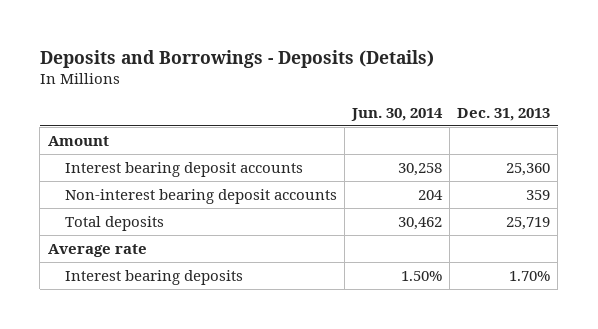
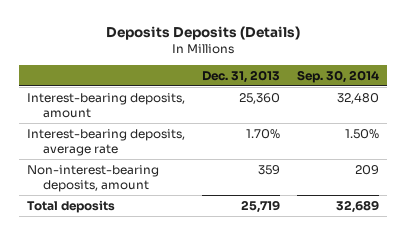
[39,49,434,68] Deposits and Borrowings - Deposits (Details) -> [106,26,301,41] Deposits Deposits (Details)
[350,108,443,122] Jun. 30, 2014 -> none
none -> [297,69,380,83] Sep. 30, 2014
[47,135,109,146] Amount -> none
[64,161,303,177] Interest bearing deposit accounts -> [27,92,186,118] Interest-bearing deposits, amount
none -> [27,128,186,156] Interest-bearing deposits, average rate
[64,188,337,204] Non-interest bearing deposit accounts -> [27,164,160,192] Non-interest-bearing deposits, amount
[47,243,147,257] Average rate -> none
[64,269,243,285] Interest bearing deposits -> none

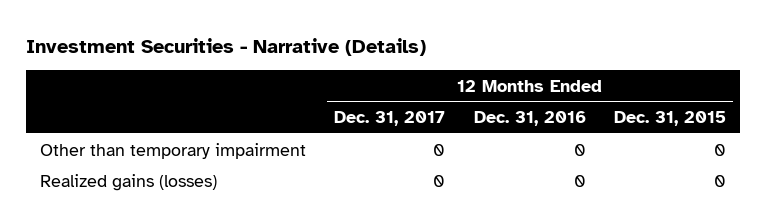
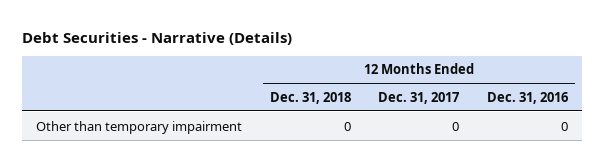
[25,37,426,56] Investment Securities - Narrative (Details) -> [22,31,293,45] Debt Securities - Narrative (Details)
[614,111,727,127] Dec. 31, 2015 -> none
none -> [269,91,351,104] Dec. 31, 2018
[39,173,217,191] Realized gains (losses) -> none

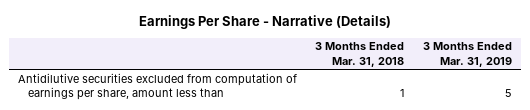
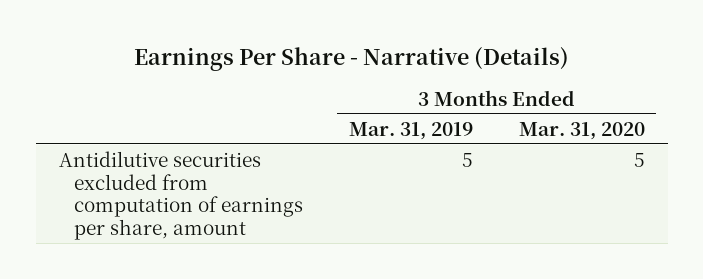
[315,42,405,67] 3 Months Ended Mar. 31, 2018 -> none
none -> [518,121,645,140] Mar. 31, 2020
[18,72,298,100] Antidilutive securities excluded from computation of earnings per share, amount less than -> [58,150,303,241] Antidilutive securities excluded from computation of earnings per share, amount

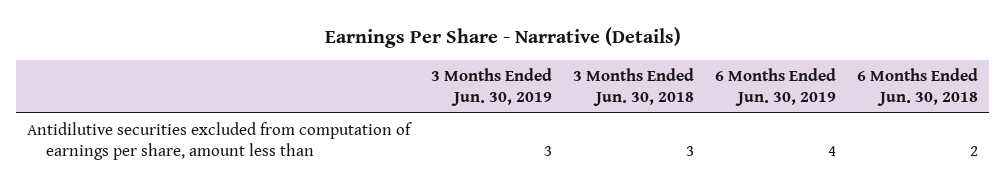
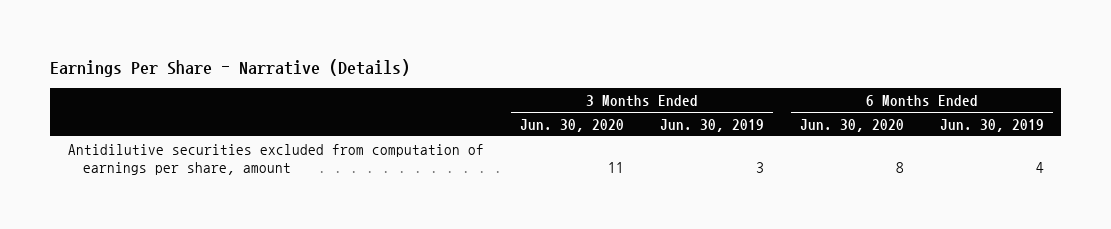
[573,68,695,107] 3 Months Ended Jun. 30, 2018 -> none
[857,68,979,107] 6 Months Ended Jun. 30, 2018 -> none
none -> [519,118,624,132] Jun. 30, 2020
none -> [799,118,904,132] Jun. 30, 2020
[26,122,412,161] Antidilutive securities excluded from computation of earnings per share, amount less than -> [67,143,484,175] Antidilutive securities excluded from computation of earnings per share, amount

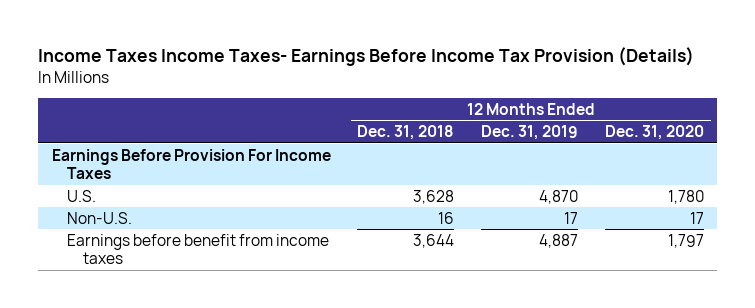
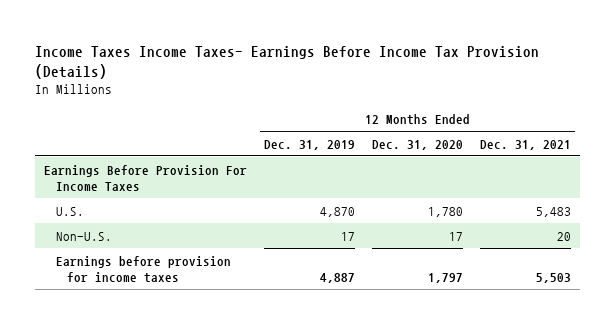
[357,125,455,141] Dec. 31, 2018 -> none
none -> [480,139,572,150] Dec. 31, 2021
[67,233,330,265] Earnings before benefit from income taxes -> [55,255,231,284] Earnings before provision for income taxes

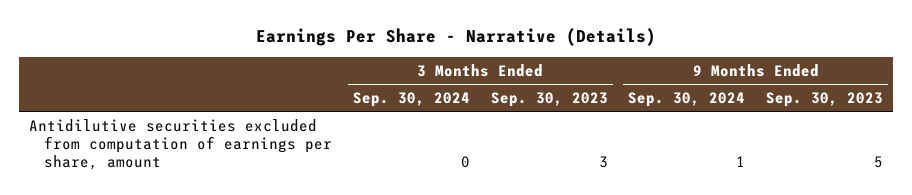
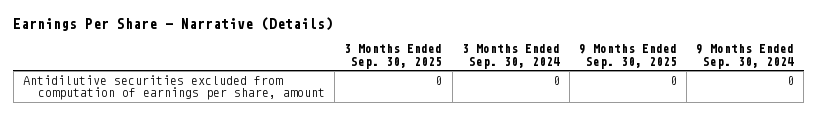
[490,91,608,107] Sep. 30, 2023 -> none
[766,91,884,107] Sep. 30, 2023 -> none
none -> [344,44,443,69] 3 Months Ended Sep. 30, 2025
none -> [578,44,677,69] 9 Months Ended Sep. 30, 2025
[736,156,746,168] 1 -> [787,76,795,86] 0

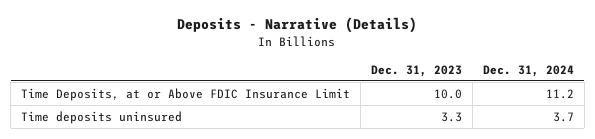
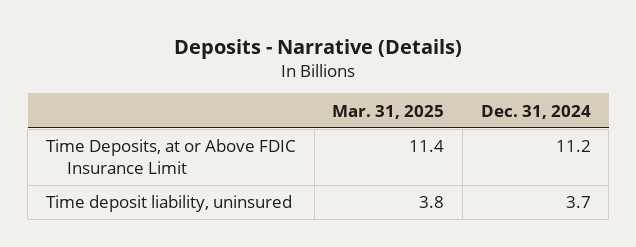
[370,64,462,77] Dec. 31, 2023 -> none
none -> [332,104,445,119] Mar. 31, 2025
[20,110,182,124] Time deposits uninsured -> [45,195,292,213] Time deposit liability, uninsured

